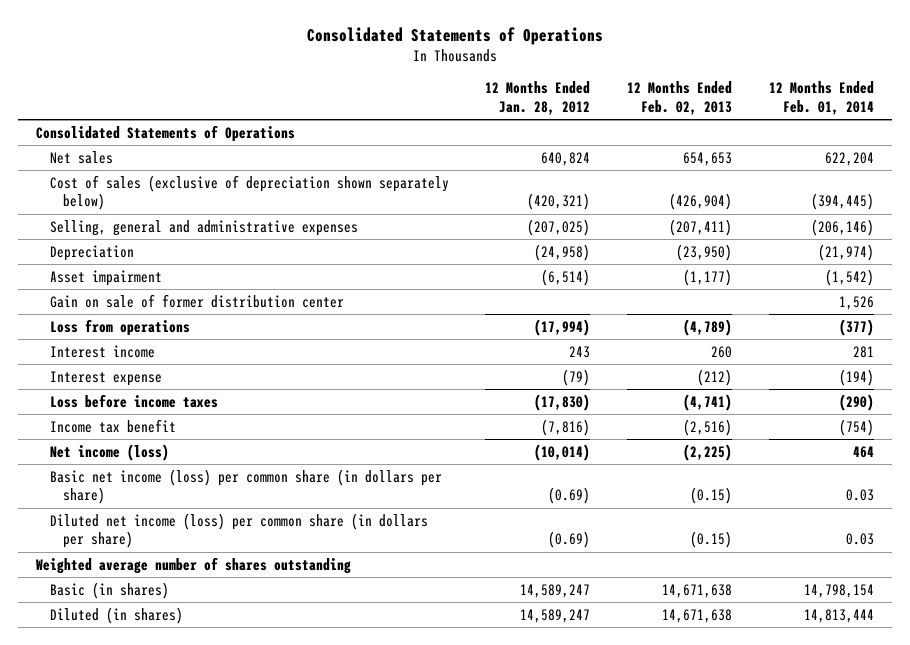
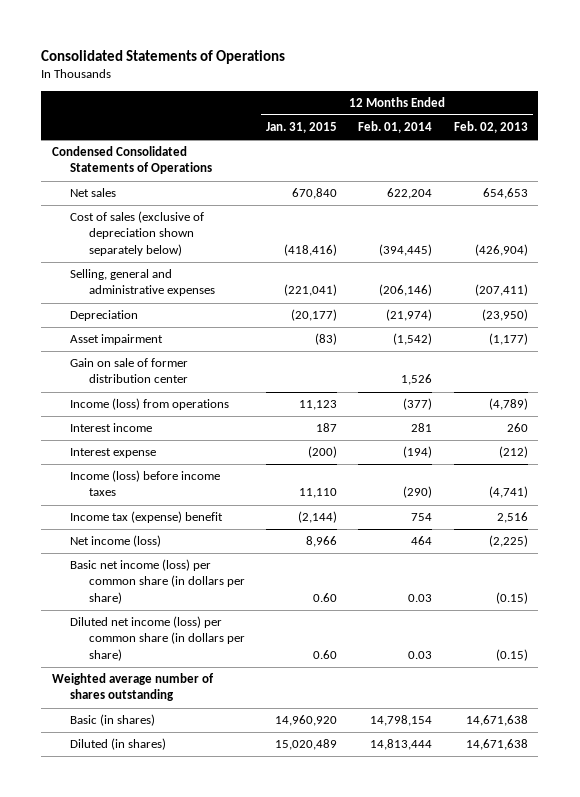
[485,81,591,115] 12 Months Ended Jan. 28, 2012 -> none
none -> [265,122,337,134] Jan. 31, 2015
[36,124,296,142] Consolidated Statements of Operations -> [52,146,213,175] Condensed Consolidated Statements of Operations
[49,318,190,336] Loss from operations -> [70,398,230,411] Income (loss) from operations
[49,393,218,408] Loss before income taxes -> [70,470,221,497] Income (loss) before income taxes
[49,418,176,433] Income tax benefit -> [70,511,224,524] Income tax (expense) benefit
[683,418,733,436] (2,516) -> [496,512,528,524] 2,516
[838,418,874,436] (754) -> [411,513,433,522] 754

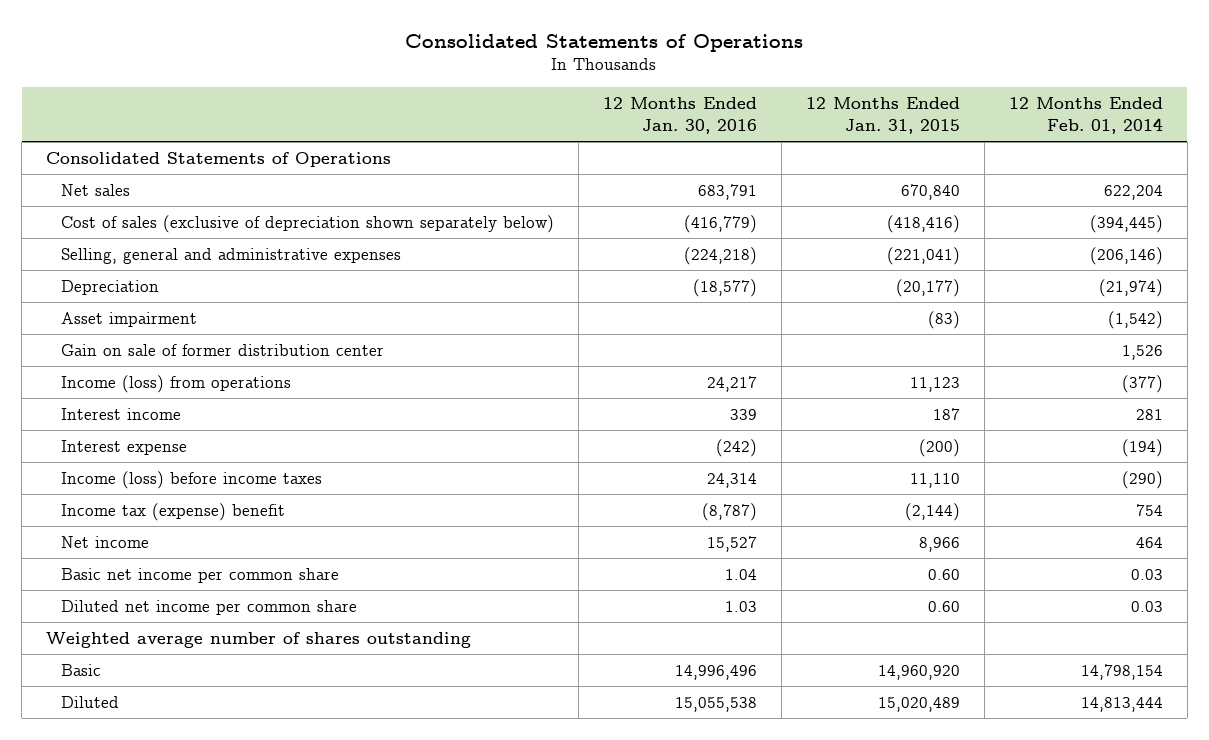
[453,121,528,134] Feb. 02, 2013 -> none
none -> [602,97,757,135] 12 Months Ended Jan. 30, 2016
[52,146,213,175] Condensed Consolidated Statements of Operations -> [46,151,392,167] Consolidated Statements of Operations
[70,535,162,548] Net income (loss) -> [60,535,149,548] Net income
[70,559,245,604] Basic net income (loss) per common share (in dollars per share) -> [60,567,339,583] Basic net income per common share
[70,616,245,661] Diluted net income (loss) per common share (in dollars per share) -> [60,599,357,615] Diluted net income per common share
[70,714,156,727] Basic (in shares) -> [60,663,101,676] Basic
[70,738,167,751] Diluted (in shares) -> [60,695,119,708] Diluted

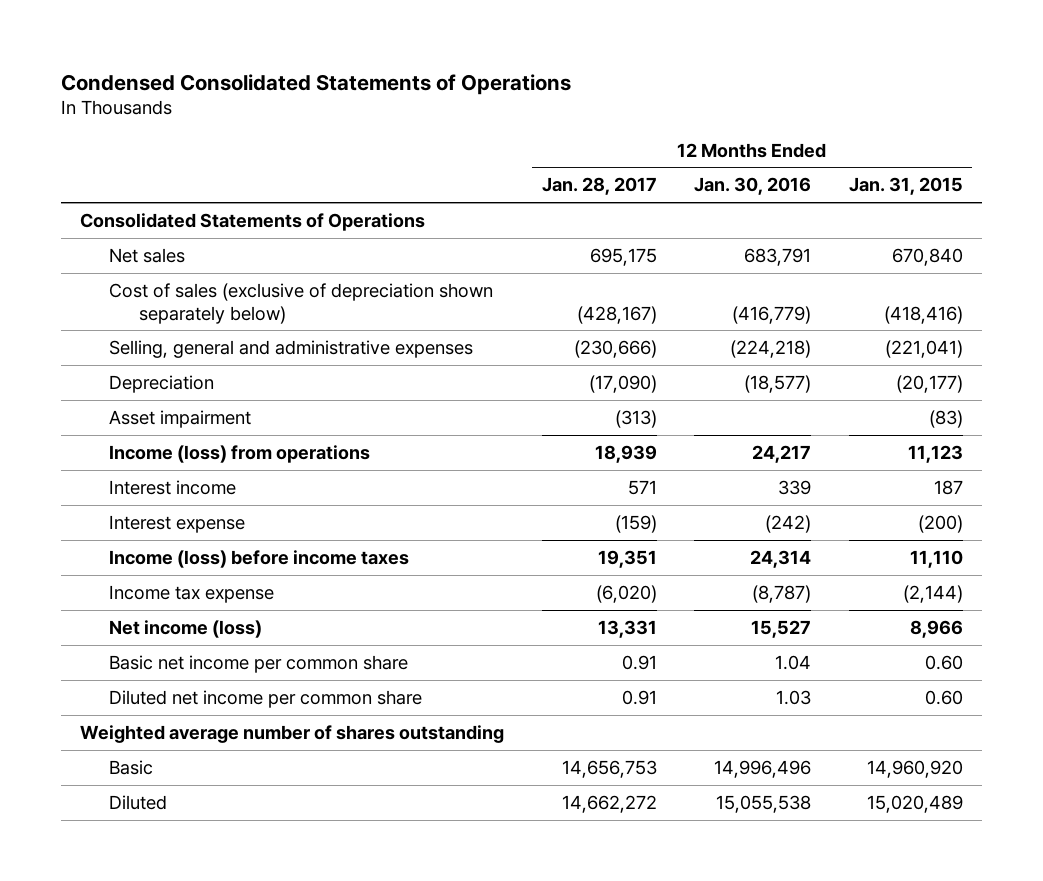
[405,33,804,52] Consolidated Statements of Operations -> [61,73,572,95] Condensed Consolidated Statements of Operations
[1008,97,1163,135] 12 Months Ended Feb. 01, 2014 -> none
none -> [541,177,657,196] Jan. 28, 2017
[60,343,384,356] Gain on sale of former distribution center -> none
[60,502,285,521] Income tax (expense) benefit -> [109,584,275,603] Income tax expense
[60,535,149,548] Net income -> [109,619,263,638] Net income (loss)

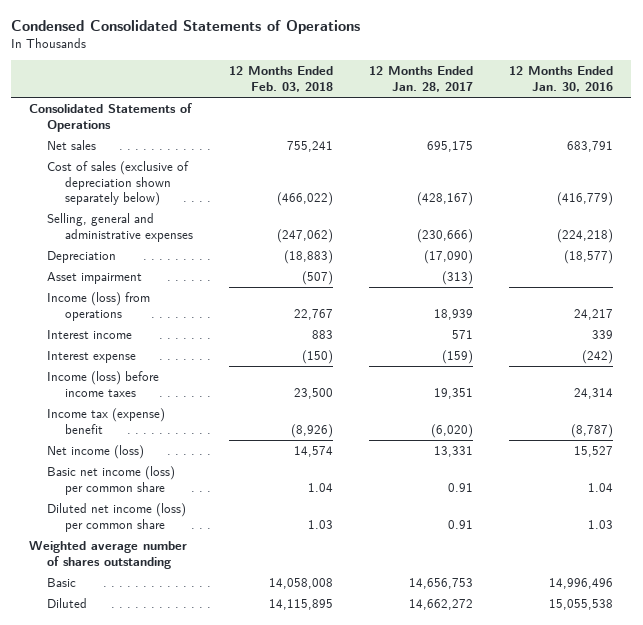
[848,177,963,196] Jan. 31, 2015 -> none
none -> [228,66,333,92] 12 Months Ended Feb. 03, 2018
[109,584,275,603] Income tax expense -> [47,407,166,434] Income tax (expense) benefit
[109,654,409,673] Basic net income per common share -> [47,465,176,495] Basic net income (loss) per common share
[109,689,423,708] Diluted net income per common share -> [47,502,187,532] Diluted net income (loss) per common share

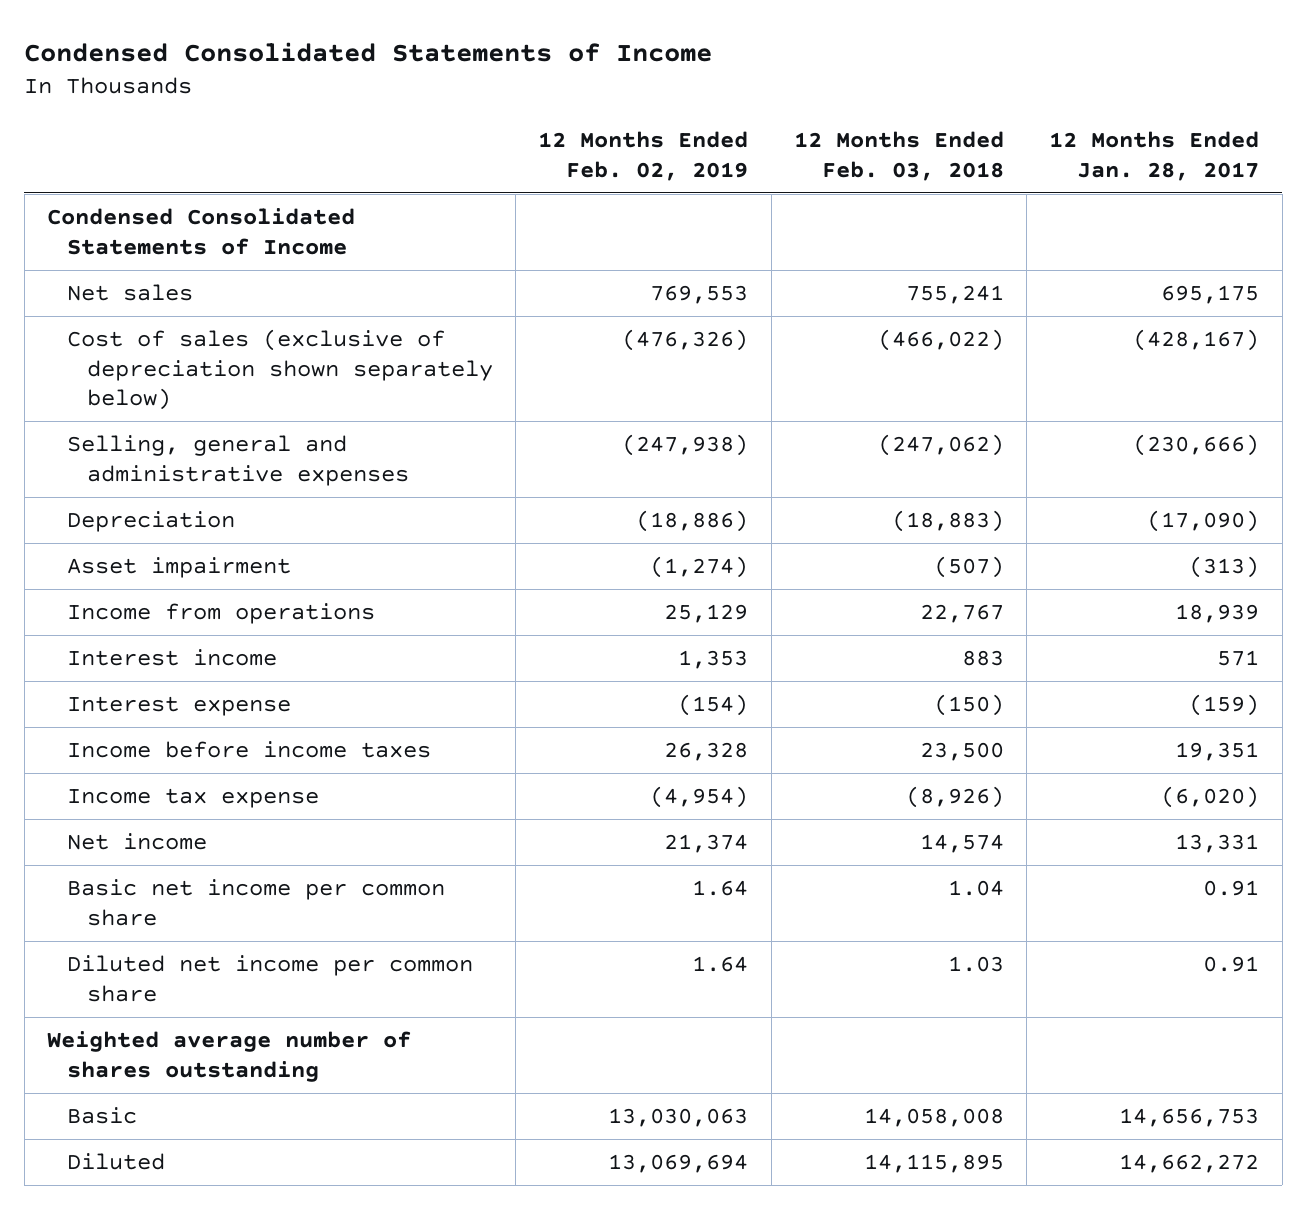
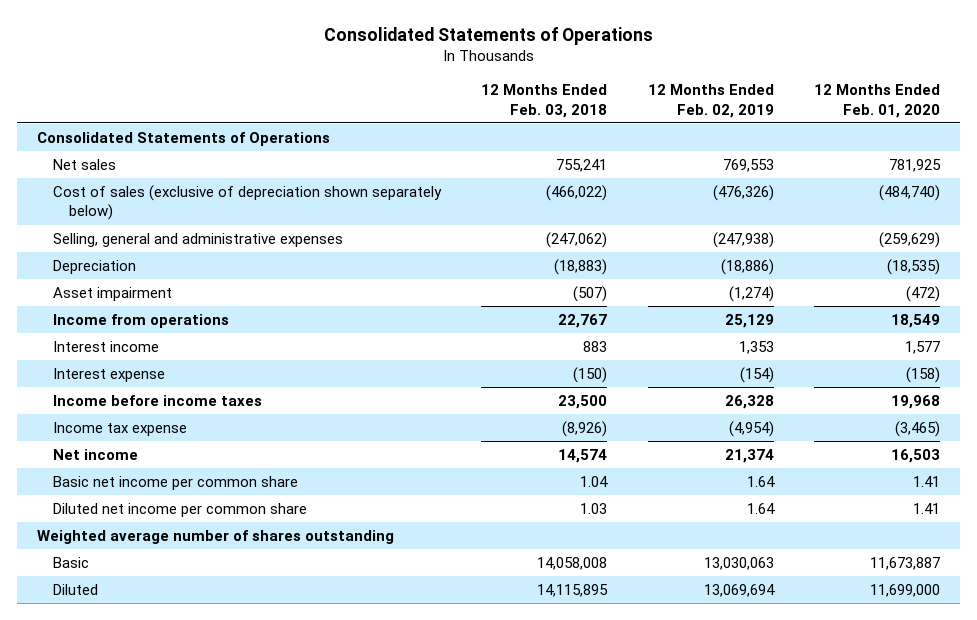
[24,42,713,63] Condensed Consolidated Statements of Income -> [323,26,653,45] Consolidated Statements of Operations
[1049,131,1260,181] 12 Months Ended Jan. 28, 2017 -> none
none -> [813,84,940,118] 12 Months Ended Feb. 01, 2020
[47,208,356,255] Condensed Consolidated Statements of Income -> [37,131,331,146] Consolidated Statements of Operations

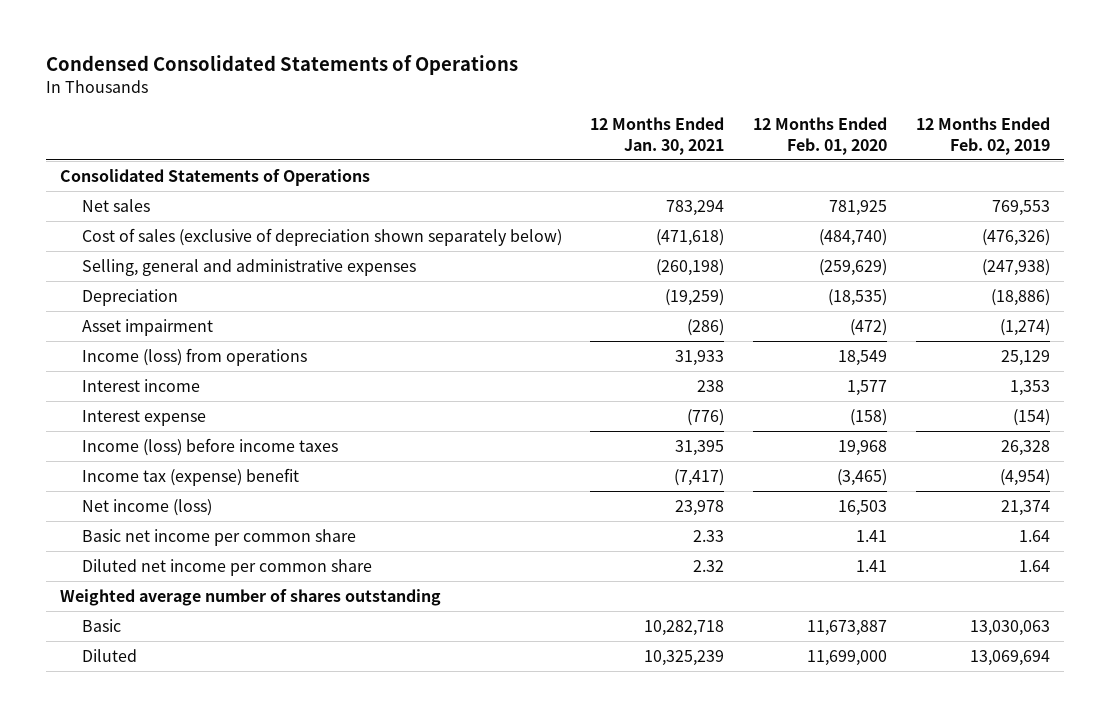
[323,26,653,45] Consolidated Statements of Operations -> [45,54,518,75] Condensed Consolidated Statements of Operations
[481,84,608,118] 12 Months Ended Feb. 03, 2018 -> none
none -> [590,116,725,155] 12 Months Ended Jan. 30, 2021
[53,313,230,328] Income from operations -> [81,347,307,366] Income (loss) from operations
[53,394,263,406] Income before income taxes -> [81,437,338,456] Income (loss) before income taxes
[53,421,188,436] Income tax expense -> [81,467,299,486] Income tax (expense) benefit
[53,448,139,460] Net income -> [81,498,212,516] Net income (loss)

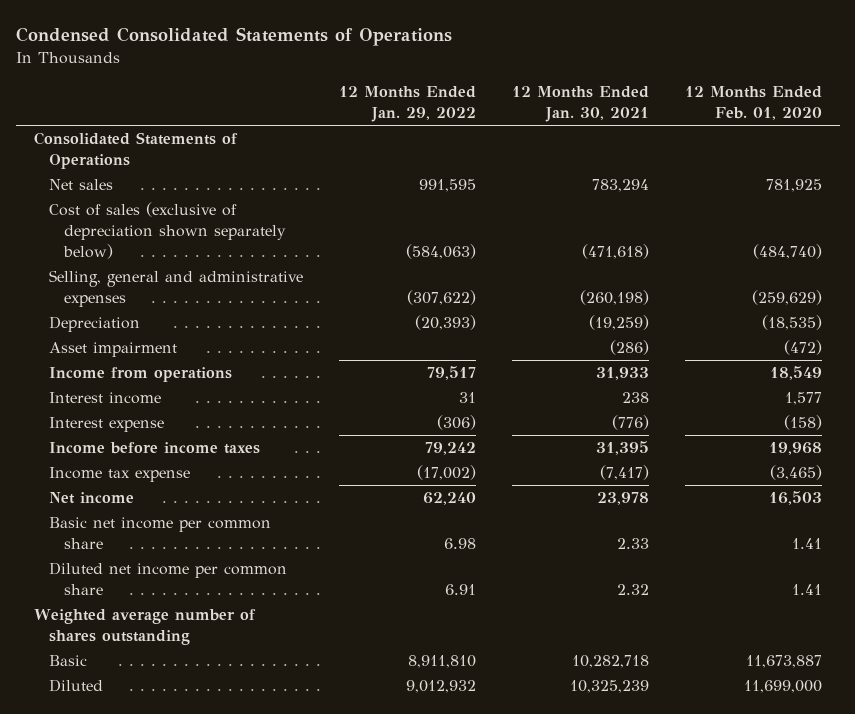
[915,116,1050,155] 12 Months Ended Feb. 02, 2019 -> none
none -> [338,86,476,122] 12 Months Ended Jan. 29, 2022
[81,347,307,366] Income (loss) from operations -> [48,367,232,383] Income from operations
[81,437,338,456] Income (loss) before income taxes -> [48,442,260,455] Income before income taxes
[81,467,299,486] Income tax (expense) benefit -> [48,467,190,483] Income tax expense
[81,498,212,516] Net income (loss) -> [48,492,134,505] Net income

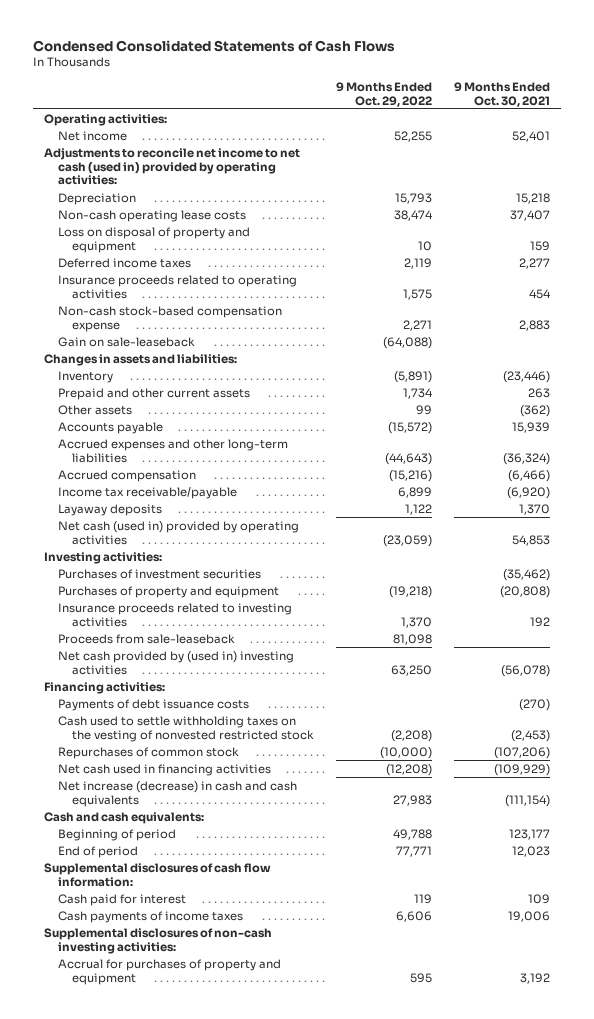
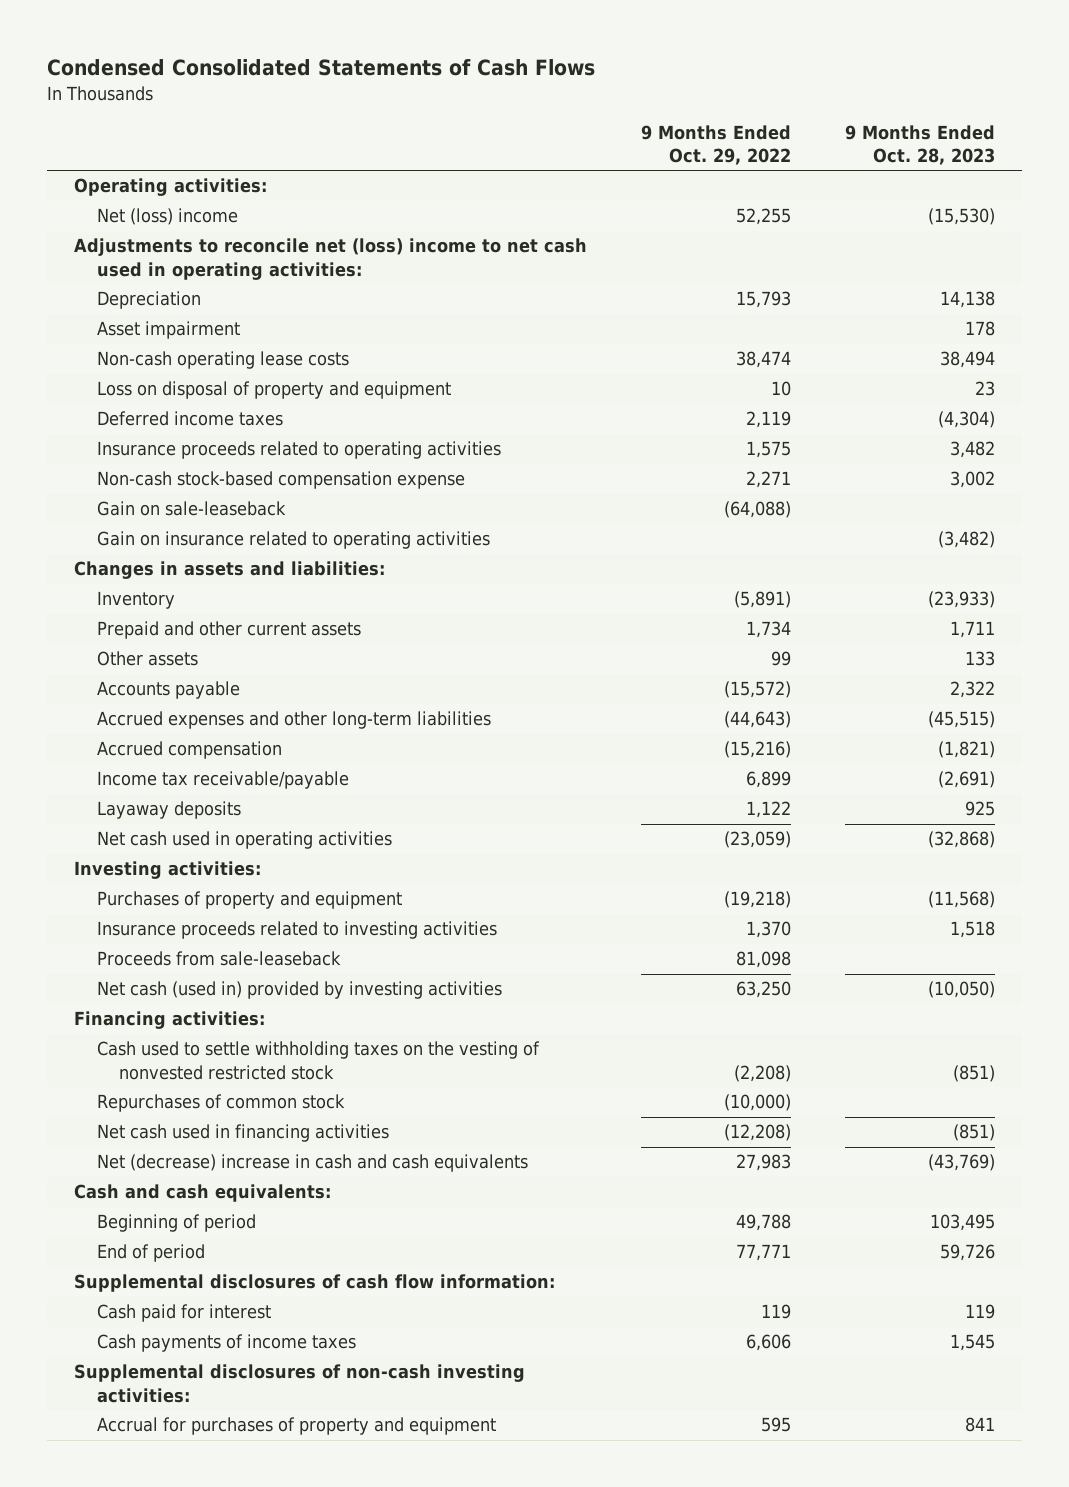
[453,81,550,107] 9 Months Ended Oct. 30, 2021 -> none
none -> [845,125,996,166] 9 Months Ended Oct. 28, 2023
[57,130,127,141] Net income -> [96,208,238,226] Net (loss) income
[43,147,300,186] Adjustments to reconcile net income to net cash (used in) provided by operating activities: -> [73,238,587,280] Adjustments to reconcile net (loss) income to net cash used in operating activities:
none -> [96,321,240,340] Asset impairment
none -> [96,531,490,550] Gain on insurance related to operating activities
[57,520,299,545] Net cash (used in) provided by operating activities -> [96,831,392,850] Net cash used in operating activities
[57,568,261,579] Purchases of investment securities -> none
[57,650,294,675] Net cash provided by (used in) investing activities -> [96,981,502,1000] Net cash (used in) provided by investing activities
[57,698,249,711] Payments of debt issuance costs -> none
[57,780,297,807] Net increase (decrease) in cash and cash equivalents -> [96,1154,528,1173] Net (decrease) increase in cash and cash equivalents

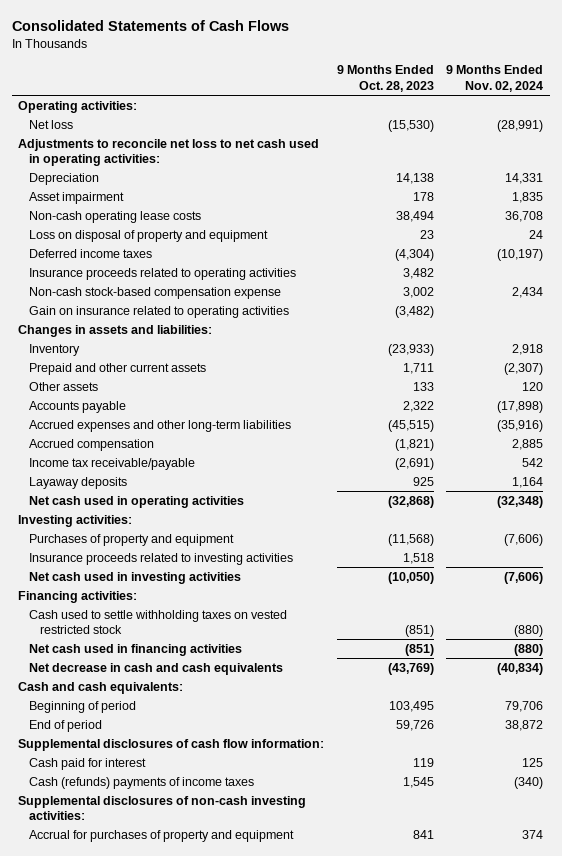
[46,59,595,77] Condensed Consolidated Statements of Cash Flows -> [11,20,289,32] Consolidated Statements of Cash Flows
[641,125,792,166] 9 Months Ended Oct. 29, 2022 -> none
none -> [446,65,544,93] 9 Months Ended Nov. 02, 2024
[96,208,238,226] Net (loss) income -> [29,119,74,129] Net loss
[73,238,587,280] Adjustments to reconcile net (loss) income to net cash used in operating activities: -> [18,138,320,167] Adjustments to reconcile net loss to net cash used in operating activities:
[96,501,286,517] Gain on sale-leaseback -> none
[96,951,341,967] Proceeds from sale-leaseback -> none
[96,981,502,1000] Net cash (used in) provided by investing activities -> [29,571,242,584] Net cash used in investing activities
[96,1094,345,1113] Repurchases of common stock -> none
[96,1041,540,1080] Cash used to settle withholding taxes on the vesting of nonvested restricted stock -> [29,609,288,635] Cash used to settle withholding taxes on vested restricted stock
[96,1154,528,1173] Net (decrease) increase in cash and cash equivalents -> [29,662,284,675] Net decrease in cash and cash equivalents
[96,1334,356,1353] Cash payments of income taxes -> [29,776,255,789] Cash (refunds) payments of income taxes

